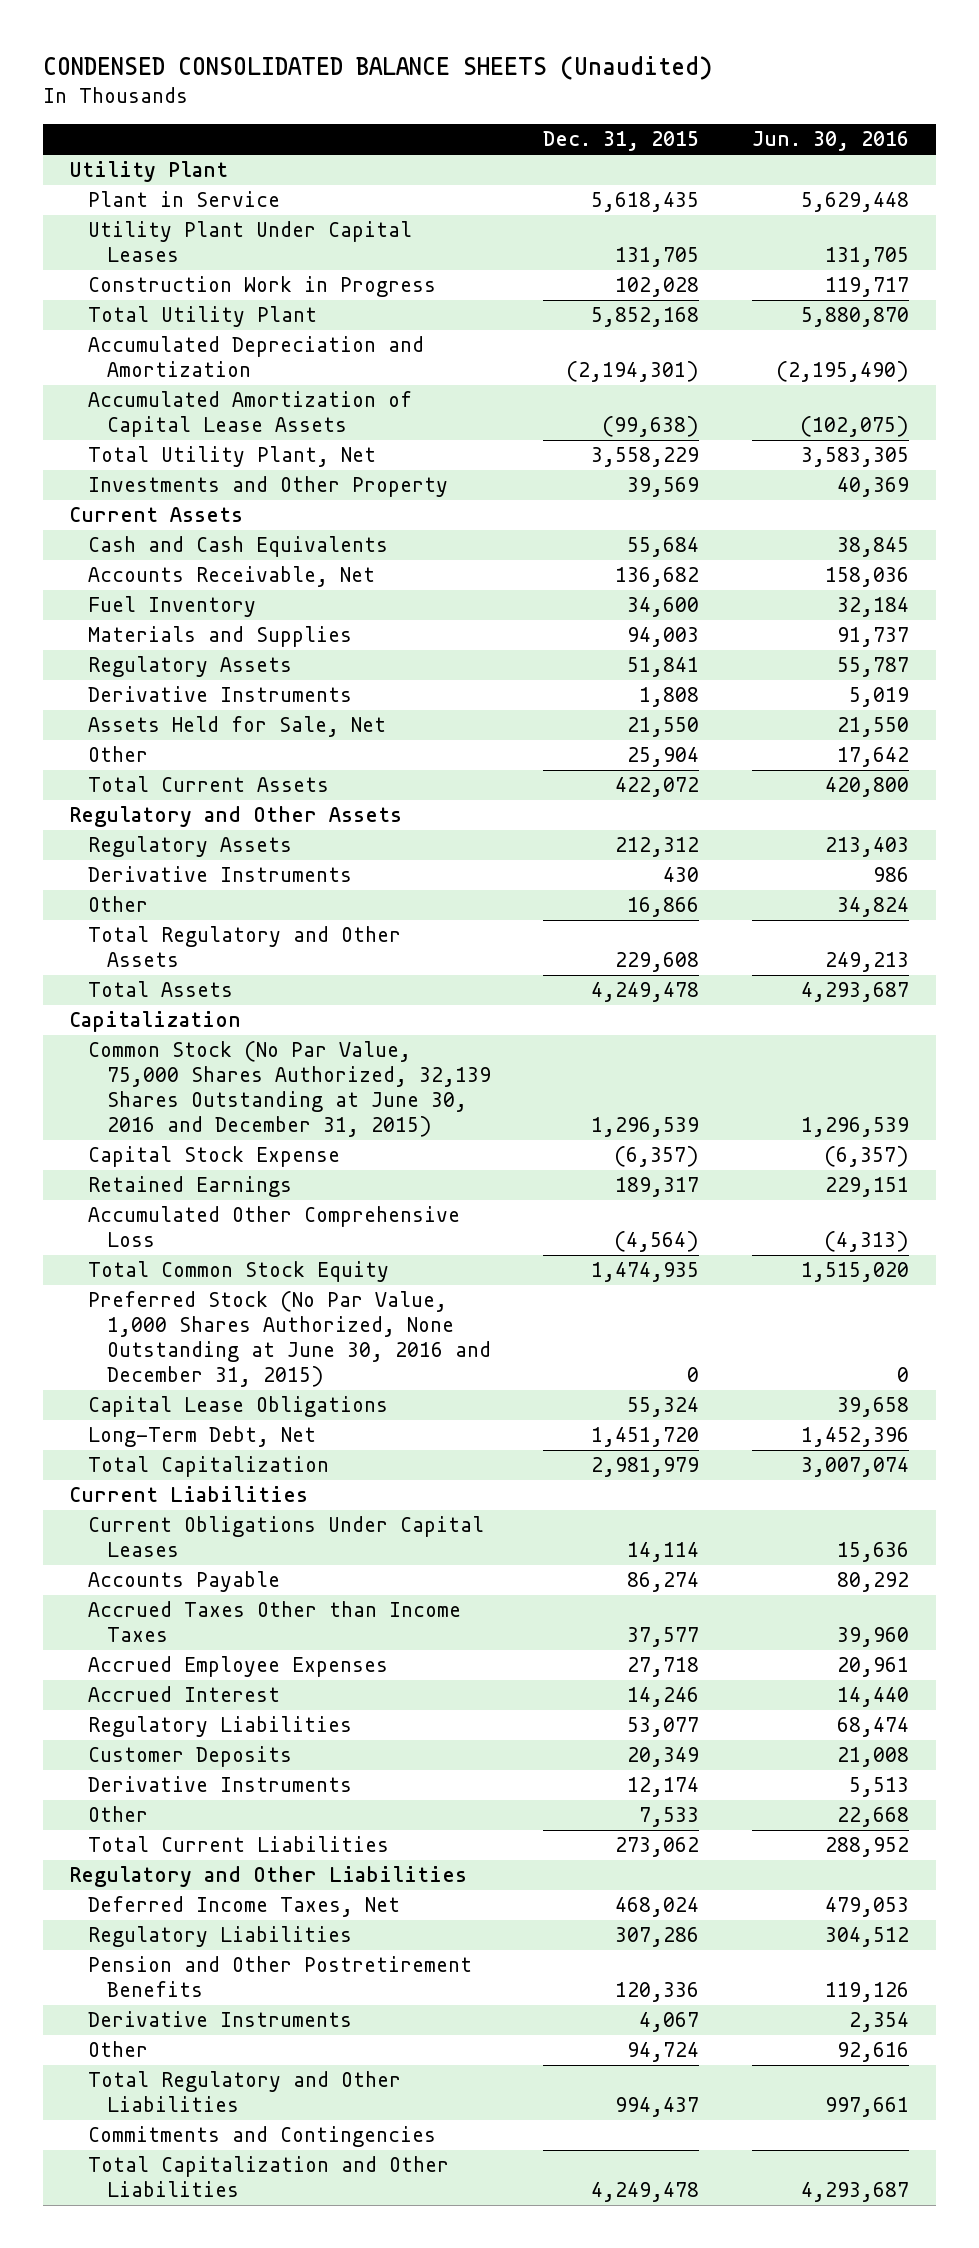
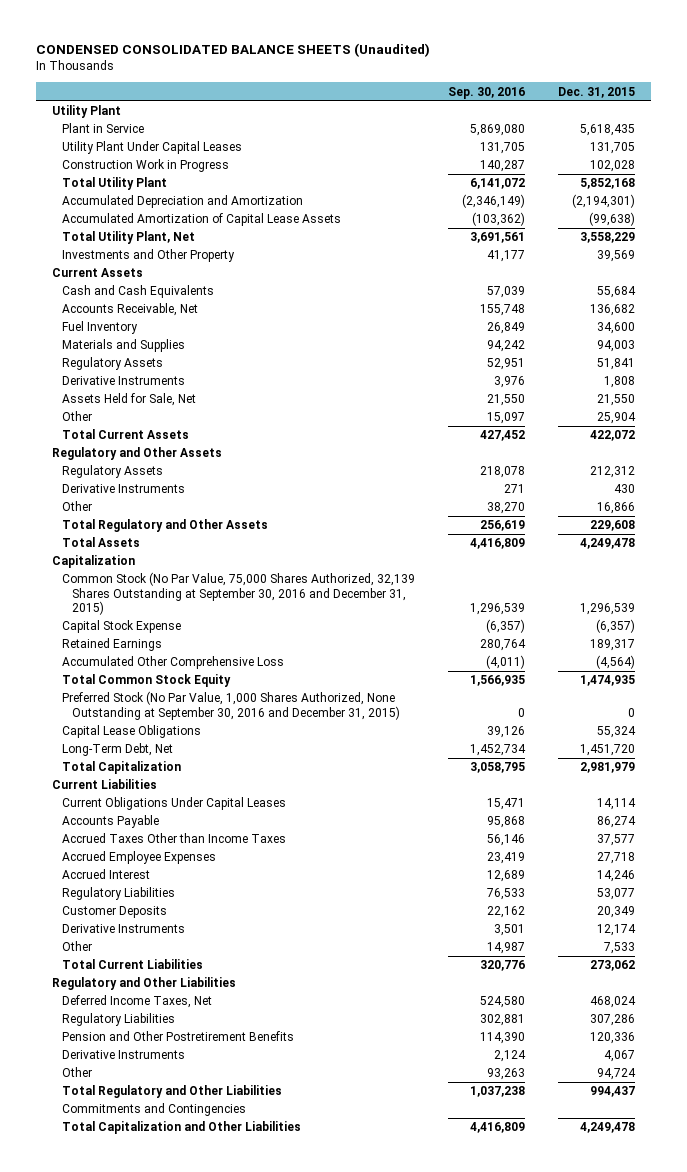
[752,131,910,152] Jun. 30, 2016 -> none
none -> [447,86,525,99] Sep. 30, 2016
[87,1041,491,1137] Common Stock (No Par Value, 75,000 Shares Authorized, 32,139 Shares Outstanding at June 30, 2016 and December 31, 2015) -> [62,572,416,615] Common Stock (No Par Value, 75,000 Shares Authorized, 32,139 Shares Outstanding at September 30, 2016 and December 31, 2015)
[87,1291,491,1387] Preferred Stock (No Par Value, 1,000 Shares Authorized, None Outstanding at June 30, 2016 and December 31, 2015) -> [62,691,400,720] Preferred Stock (No Par Value, 1,000 Shares Authorized, None Outstanding at September 30, 2016 and December 31, 2015)

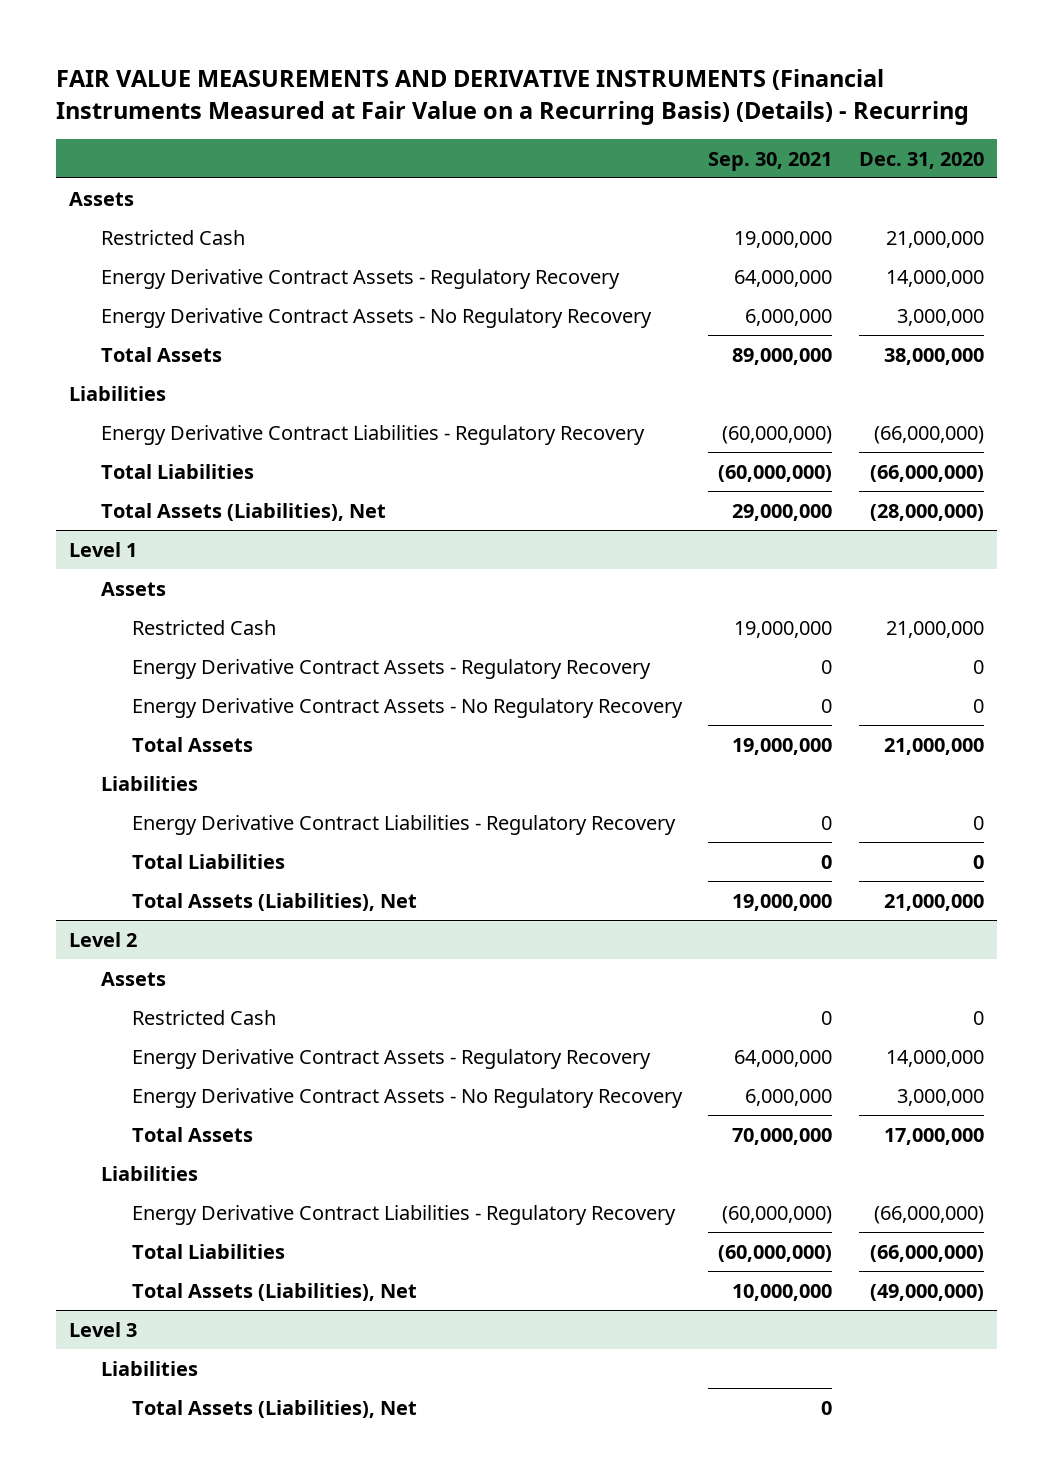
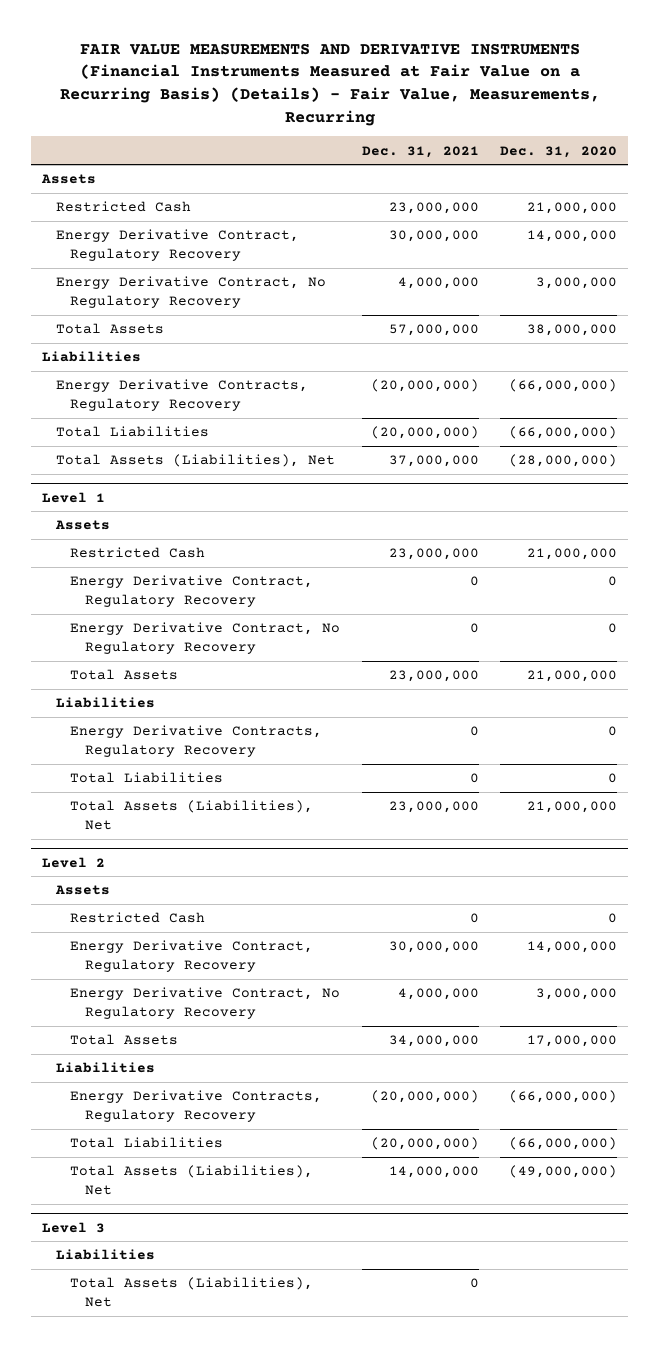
[55,69,969,125] FAIR VALUE MEASUREMENTS AND DERIVATIVE INSTRUMENTS (Financial Instruments Measured at Fair Value on a Recurring Basis) (Details) - Recurring -> [59,42,600,126] FAIR VALUE MEASUREMENTS AND DERIVATIVE INSTRUMENTS (Financial Instruments Measured at Fair Value on a Recurring Basis) (Details) - Fair Value, Measurements, Recurring
[708,151,833,171] Sep. 30, 2021 -> none
none -> [361,145,479,158] Dec. 31, 2021
[100,268,620,289] Energy Derivative Contract Assets - Regulatory Recovery -> [56,229,300,261] Energy Derivative Contract, Regulatory Recovery
[100,307,652,328] Energy Derivative Contract Assets - No Regulatory Recovery -> [56,276,327,308] Energy Derivative Contract, No Regulatory Recovery
[100,424,645,445] Energy Derivative Contract Liabilities - Regulatory Recovery -> [56,379,309,411] Energy Derivative Contracts, Regulatory Recovery
[132,658,652,679] Energy Derivative Contract Assets - Regulatory Recovery -> [70,575,314,607] Energy Derivative Contract, Regulatory Recovery
[132,697,684,718] Energy Derivative Contract Assets - No Regulatory Recovery -> [70,622,341,654] Energy Derivative Contract, No Regulatory Recovery
[132,814,677,835] Energy Derivative Contract Liabilities - Regulatory Recovery -> [70,725,323,757] Energy Derivative Contracts, Regulatory Recovery
[132,1048,652,1069] Energy Derivative Contract Assets - Regulatory Recovery -> [70,940,314,972] Energy Derivative Contract, Regulatory Recovery
[132,1087,684,1108] Energy Derivative Contract Assets - No Regulatory Recovery -> [70,987,341,1019] Energy Derivative Contract, No Regulatory Recovery
[132,1204,677,1225] Energy Derivative Contract Liabilities - Regulatory Recovery -> [70,1090,323,1122] Energy Derivative Contracts, Regulatory Recovery

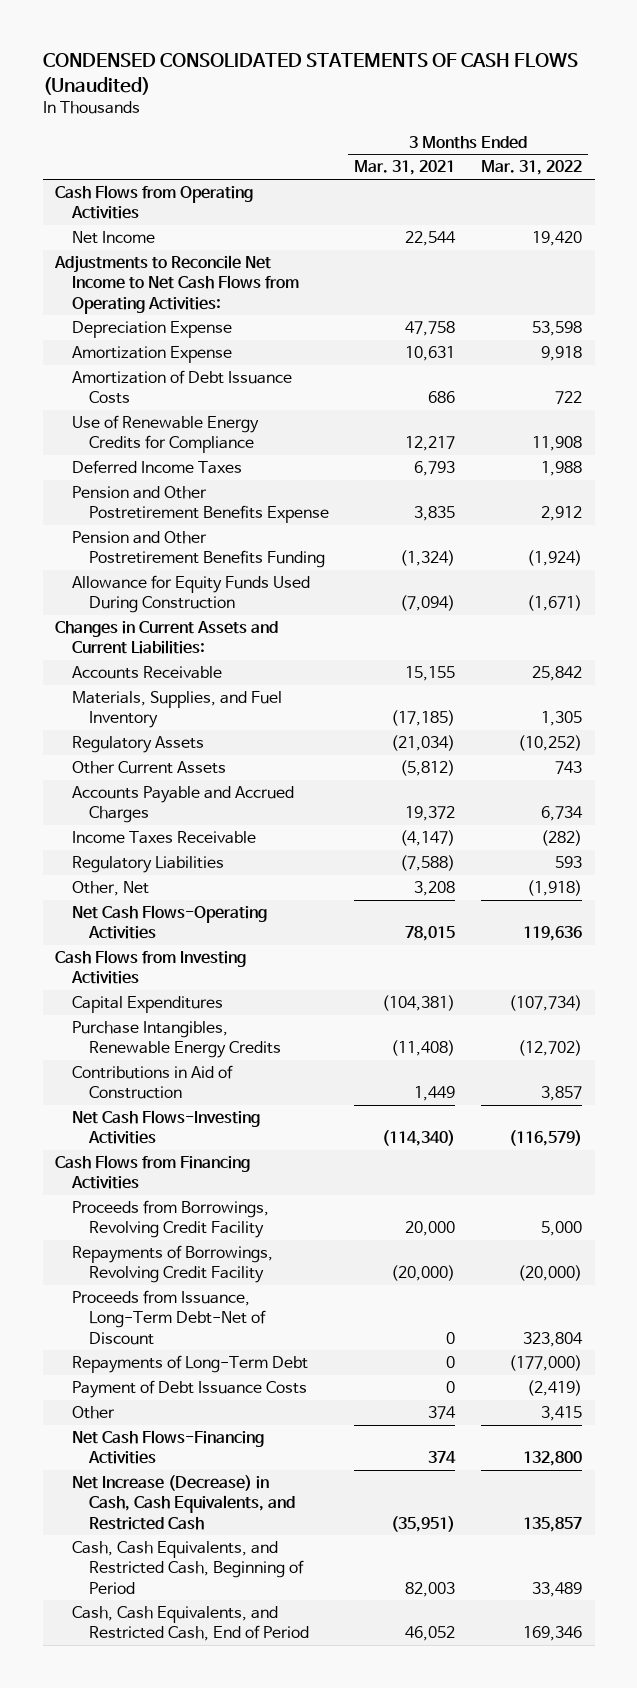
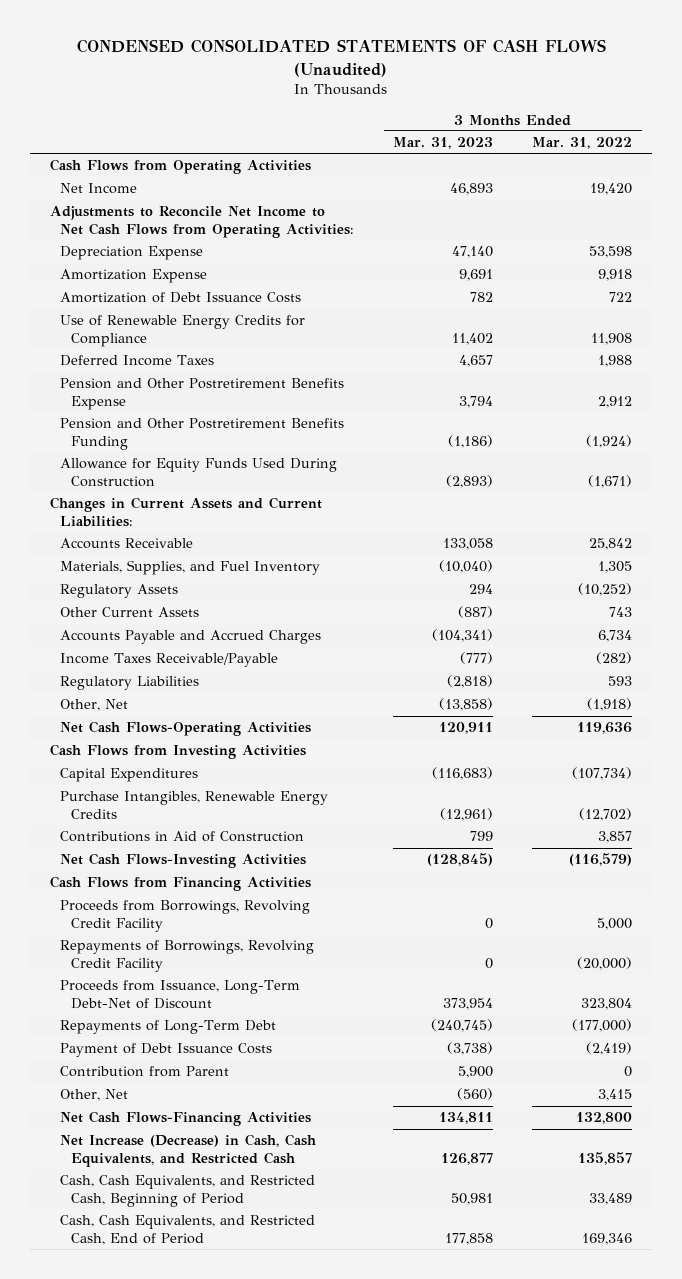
[354,160,456,176] Mar. 31, 2021 -> none
none -> [393,137,494,150] Mar. 31, 2023
[72,831,257,845] Income Taxes Receivable -> [60,653,279,668] Income Taxes Receivable/Payable
none -> [60,1066,230,1078] Contribution from Parent
[72,1406,116,1420] Other -> [60,1089,129,1102] Other, Net

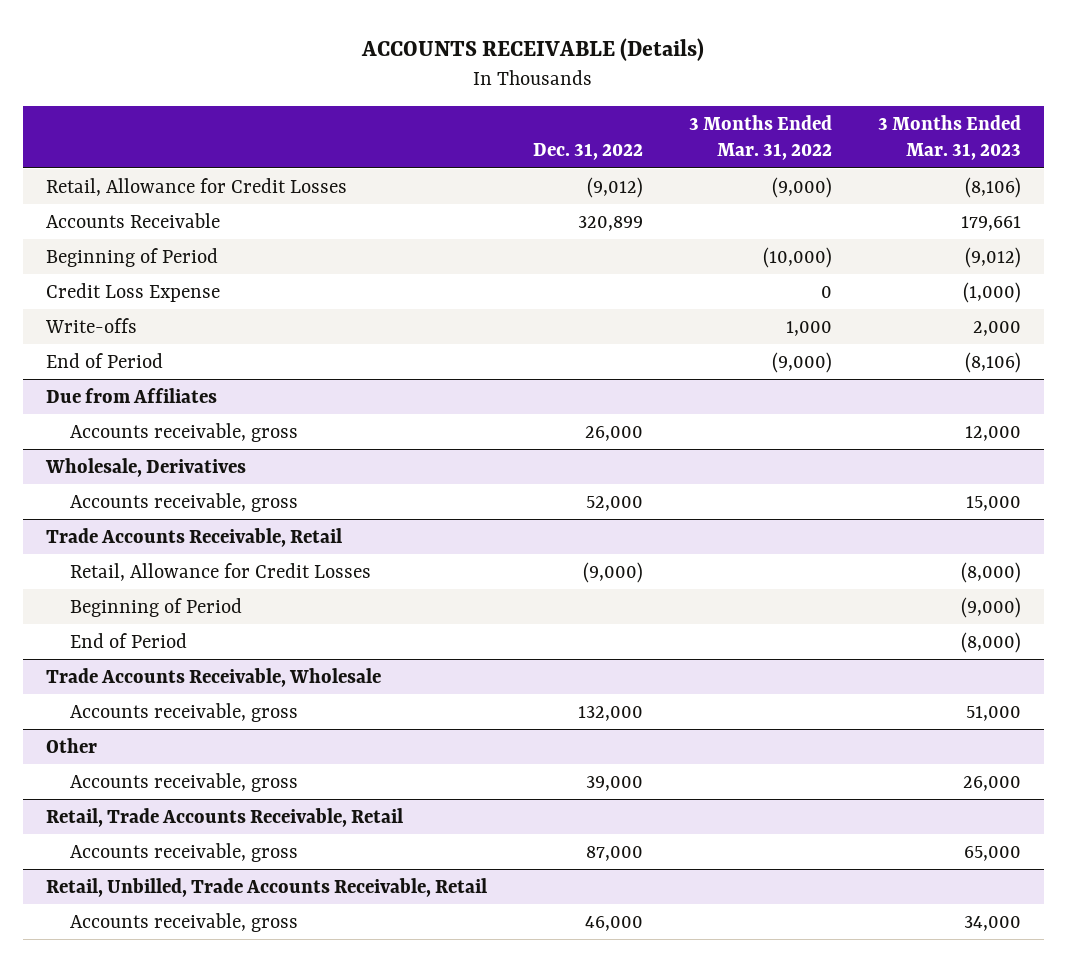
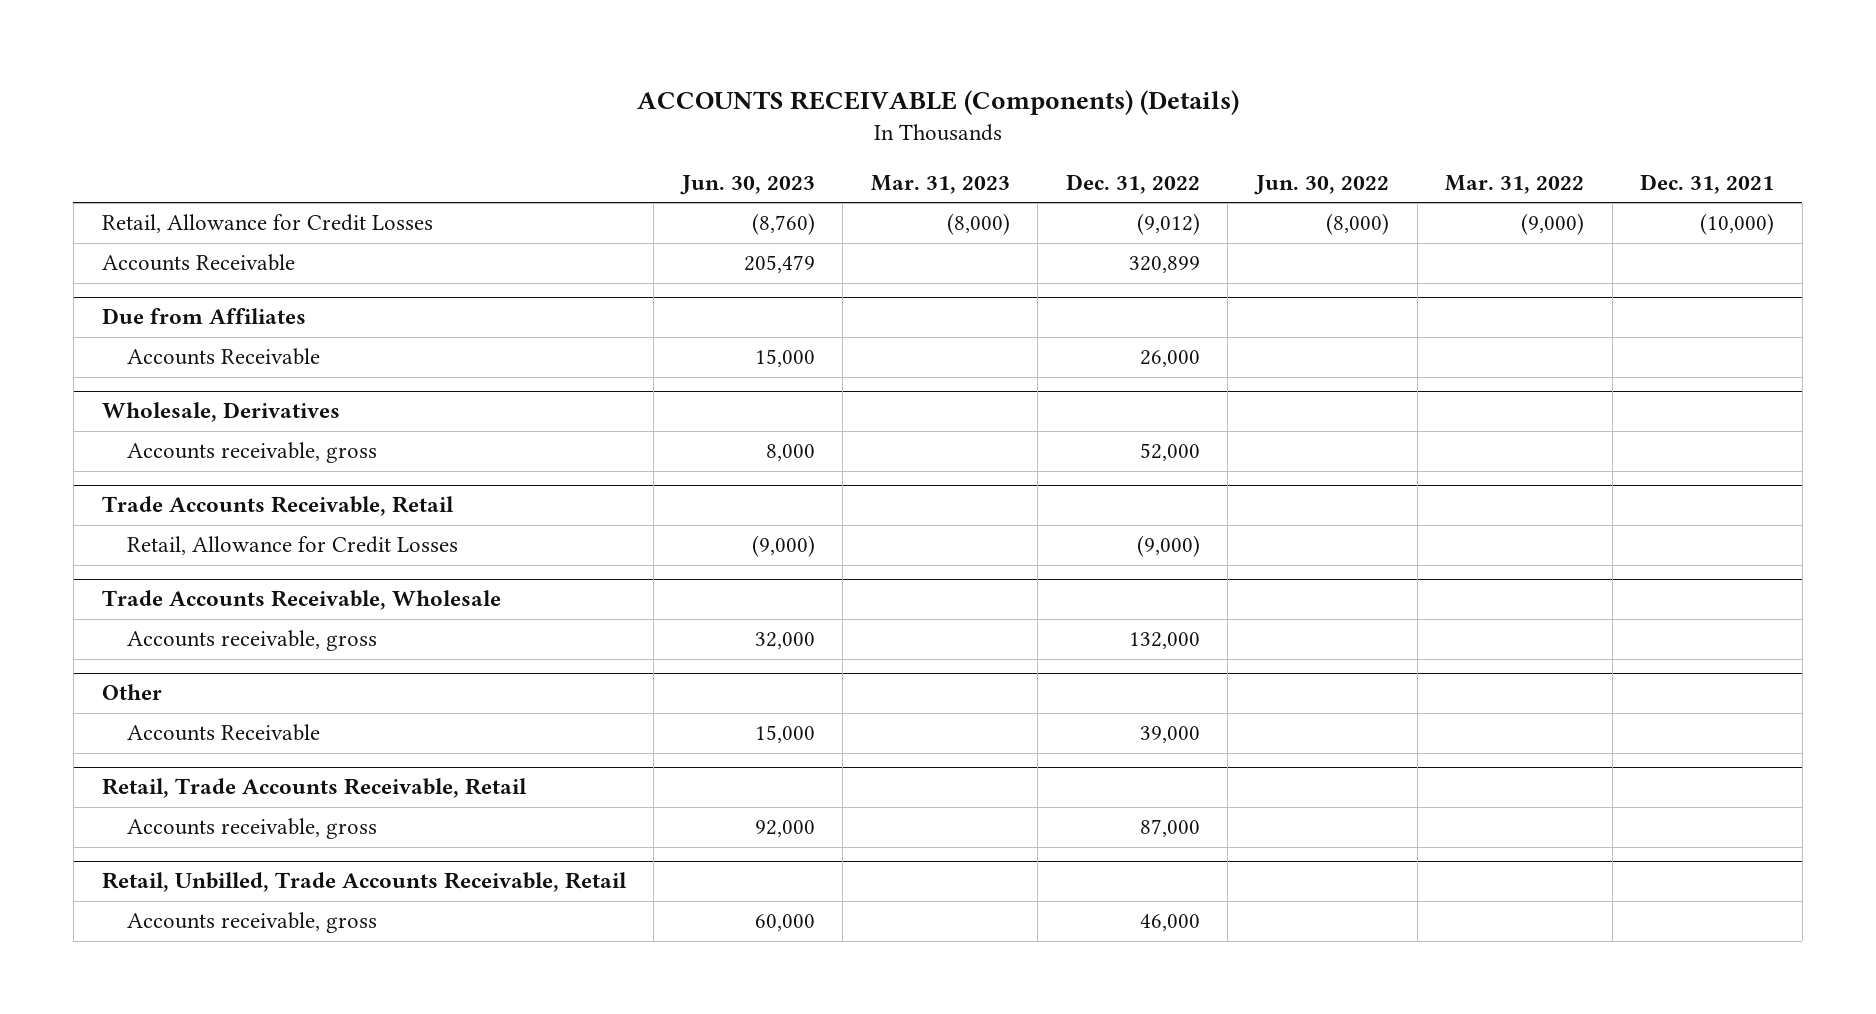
[361,37,705,61] ACCOUNTS RECEIVABLE (Details) -> [636,89,1239,115] ACCOUNTS RECEIVABLE (Components) (Details)
[688,115,832,161] 3 Months Ended Mar. 31, 2022 -> none
[877,115,1021,161] 3 Months Ended Mar. 31, 2023 -> none
none -> [679,174,815,195] Jun. 30, 2023
none -> [870,174,1010,194] Mar. 31, 2023
none -> [1254,174,1390,195] Jun. 30, 2022
none -> [1445,174,1585,194] Mar. 31, 2022
none -> [1640,173,1775,194] Dec. 31, 2021
[45,247,218,267] Beginning of Period -> none
[45,282,220,302] Credit Loss Expense -> none
[44,317,137,333] Write-offs -> none
[45,352,163,368] End of Period -> none
[69,422,298,442] Accounts receivable, gross -> [127,348,321,366] Accounts Receivable
[69,597,242,617] Beginning of Period -> none
[69,632,187,648] End of Period -> none
[69,772,298,792] Accounts receivable, gross -> [127,724,321,742] Accounts Receivable

